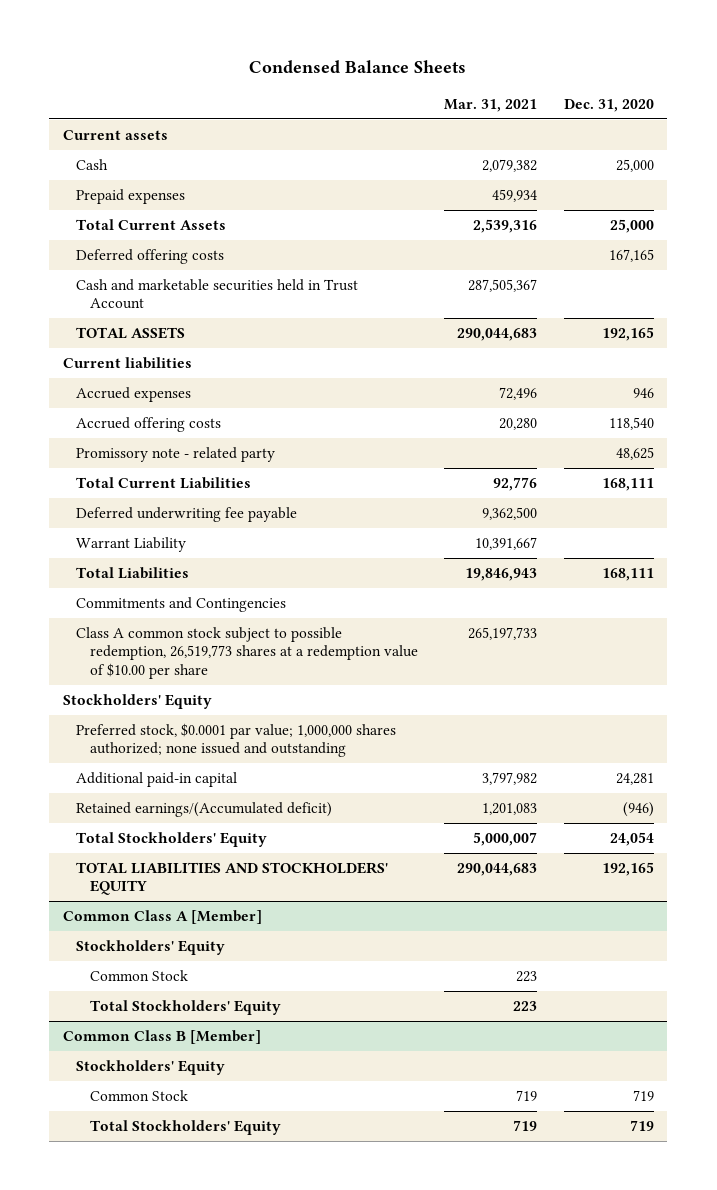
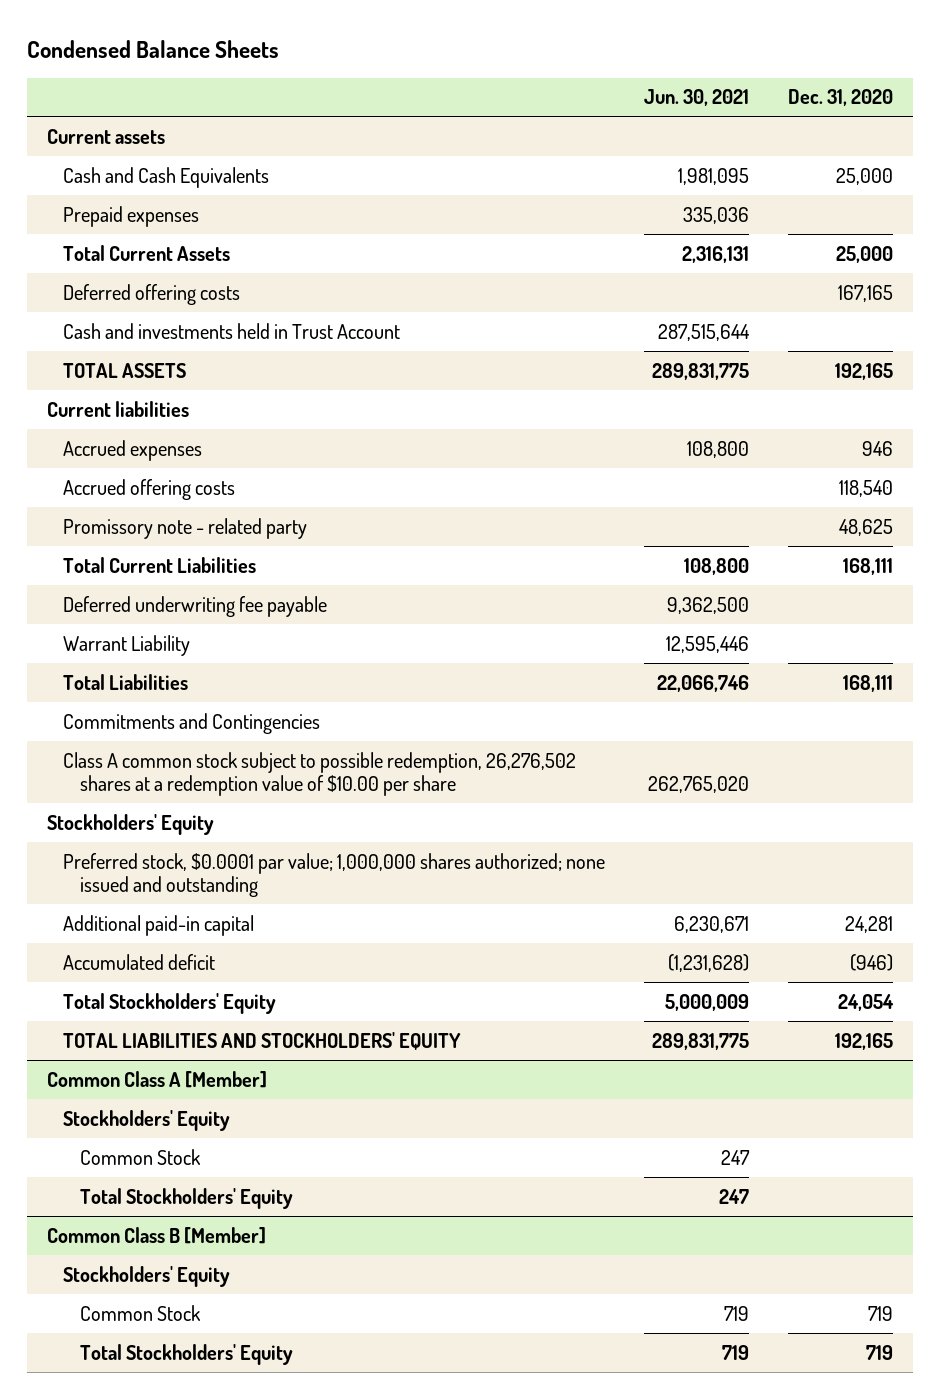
[444,98,538,112] Mar. 31, 2021 -> none
none -> [644,89,750,107] Jun. 30, 2021
[76,158,109,170] Cash -> none
none -> [63,166,270,188] Cash and Cash Equivalents
[76,278,359,310] Cash and marketable securities held in Trust Account -> [63,322,401,339] Cash and investments held in Trust Account
[76,626,418,679] Class A common stock subject to possible redemption, 26,519,773 shares at a redemption value of $10.00 per share -> [63,751,577,796] Class A common stock subject to possible redemption, 26,276,502 shares at a redemption value of $10.00 per share
[76,801,333,817] Retained earnings/(Accumulated deficit) -> [63,953,216,970] Accumulated deficit

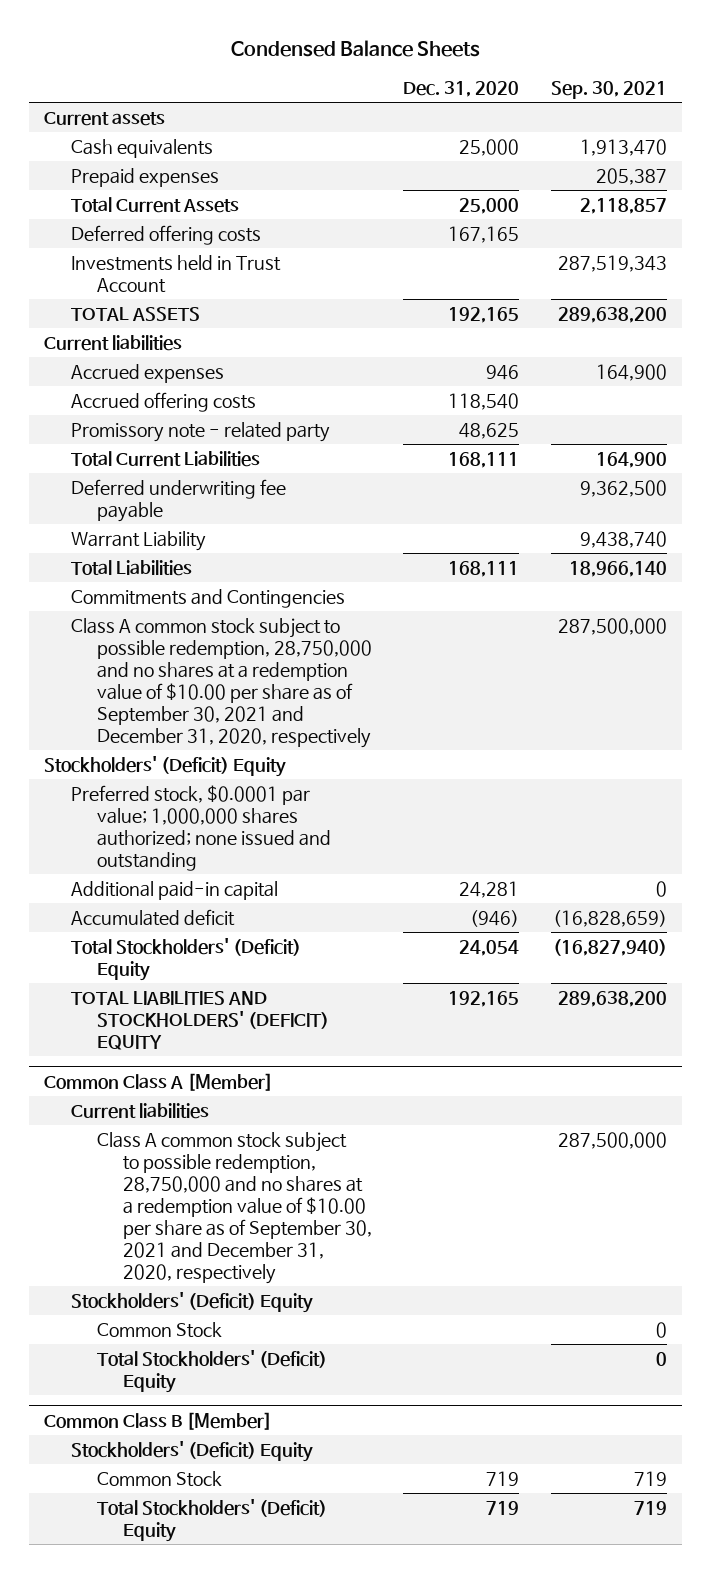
[644,89,750,107] Jun. 30, 2021 -> none
none -> [550,81,667,100] Sep. 30, 2021
[63,166,270,188] Cash and Cash Equivalents -> [70,138,213,158] Cash equivalents
[63,322,401,339] Cash and investments held in Trust Account -> [70,254,281,293] Investments held in Trust Account
[63,751,577,796] Class A common stock subject to possible redemption, 26,276,502 shares at a redemption value of $10.00 per share -> [70,617,373,748] Class A common stock subject to possible redemption, 28,750,000 and no shares at a redemption value of $10.00 per share as of September 30, 2021 and December 31, 2020, respectively
[46,813,214,835] Stockholders' Equity -> [44,755,287,777] Stockholders' (Deficit) Equity
[63,992,277,1014] Total Stockholders' Equity -> [70,937,301,981] Total Stockholders' (Deficit) Equity
[63,1031,462,1050] TOTAL LIABILITIES AND STOCKHOLDERS' EQUITY -> [70,990,330,1050] TOTAL LIABILITIES AND STOCKHOLDERS' (DEFICIT) EQUITY
none -> [70,1102,209,1119] Current liabilities
none -> [97,1131,373,1284] Class A common stock subject to possible redemption, 28,750,000 and no shares at a redemption value of $10.00 per share as of September 30, 2021 and December 31, 2020, respectively
[63,1109,231,1131] Stockholders' Equity -> [70,1291,313,1313] Stockholders' (Deficit) Equity
[79,1187,293,1209] Total Stockholders' Equity -> [97,1349,328,1393] Total Stockholders' (Deficit) Equity
[63,1265,231,1287] Stockholders' Equity -> [70,1440,313,1462] Stockholders' (Deficit) Equity
[79,1343,293,1365] Total Stockholders' Equity -> [97,1498,328,1542] Total Stockholders' (Deficit) Equity

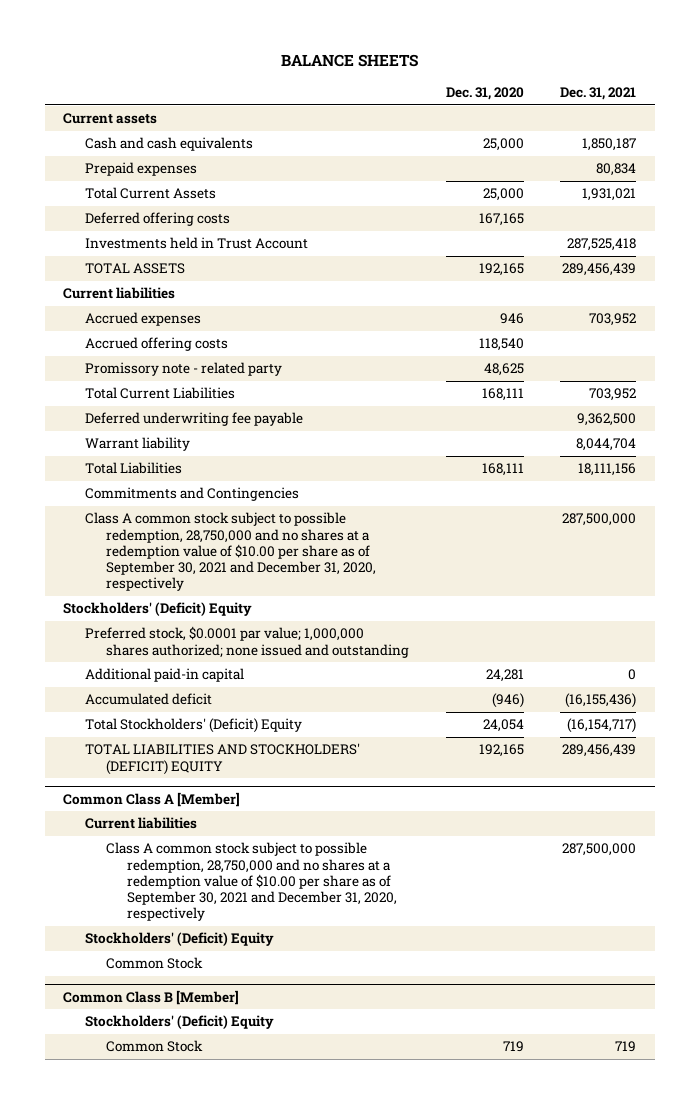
[231,39,481,57] Condensed Balance Sheets -> [280,54,418,68] BALANCE SHEETS
[550,81,667,100] Sep. 30, 2021 -> none
none -> [560,87,637,101] Dec. 31, 2021
[70,138,213,158] Cash equivalents -> [84,137,253,152] Cash and cash equivalents
[70,530,206,551] Warrant Liability -> [84,437,190,452] Warrant liability
[97,1349,328,1393] Total Stockholders' (Deficit) Equity -> none
[97,1498,328,1542] Total Stockholders' (Deficit) Equity -> none

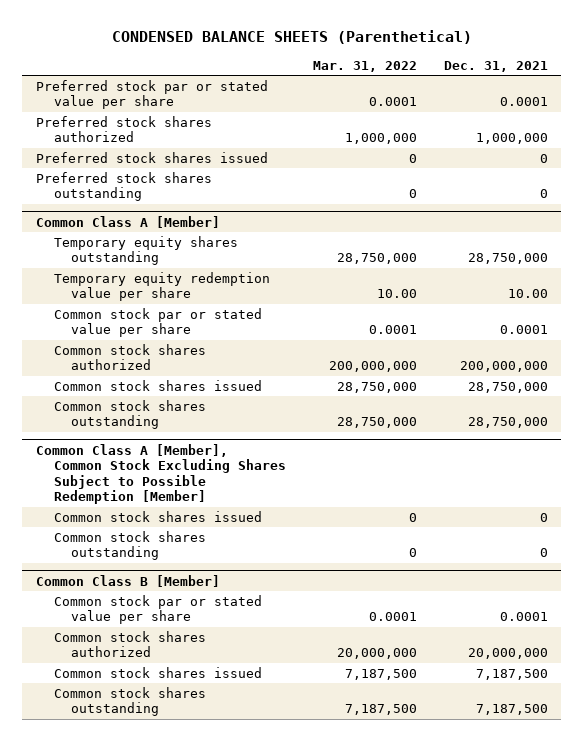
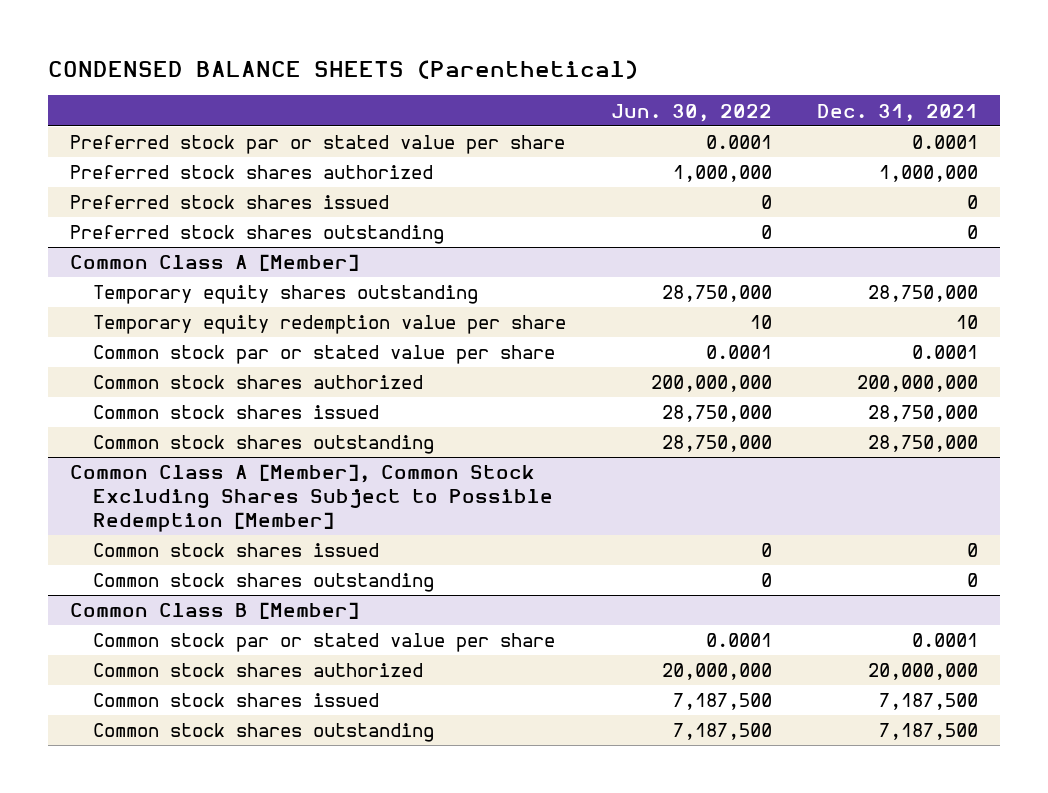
[312,60,417,72] Mar. 31, 2022 -> none
none -> [610,103,772,122] Jun. 30, 2022
[507,289,548,299] 10.00 -> [955,315,978,330] 10

